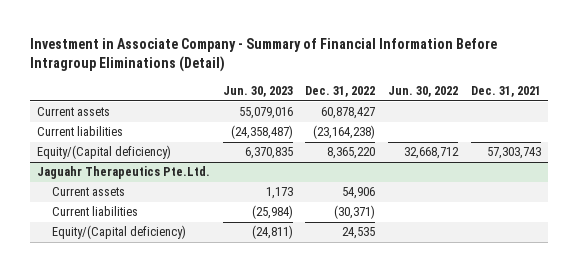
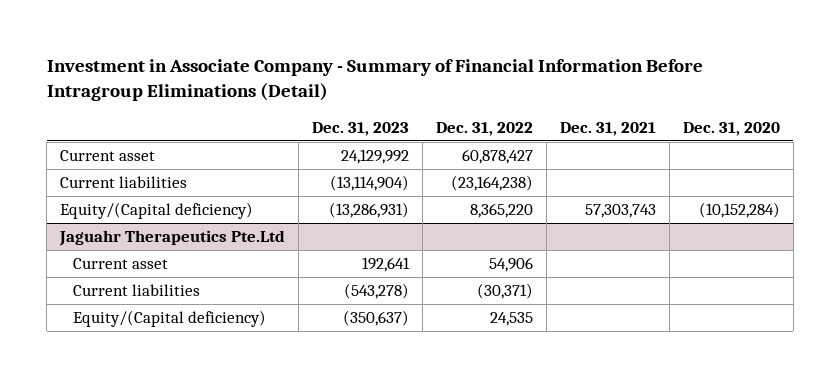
[222,86,293,98] Jun. 30, 2023 -> none
[388,86,459,98] Jun. 30, 2022 -> none
none -> [311,121,409,136] Dec. 31, 2023
none -> [682,121,780,136] Dec. 31, 2020
[36,107,110,117] Current assets -> [59,149,155,161] Current asset
[36,166,210,180] Jaguahr Therapeutics Pte.Ltd. -> [58,229,285,246] Jaguahr Therapeutics Pte.Ltd
[52,187,126,197] Current assets -> [72,257,168,269] Current asset

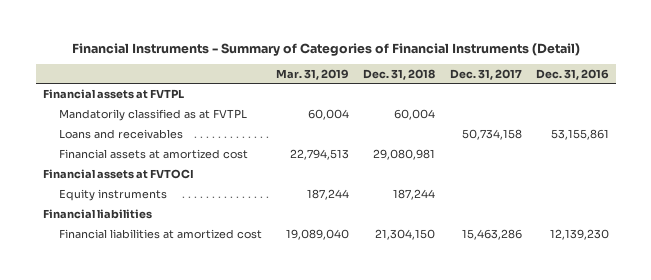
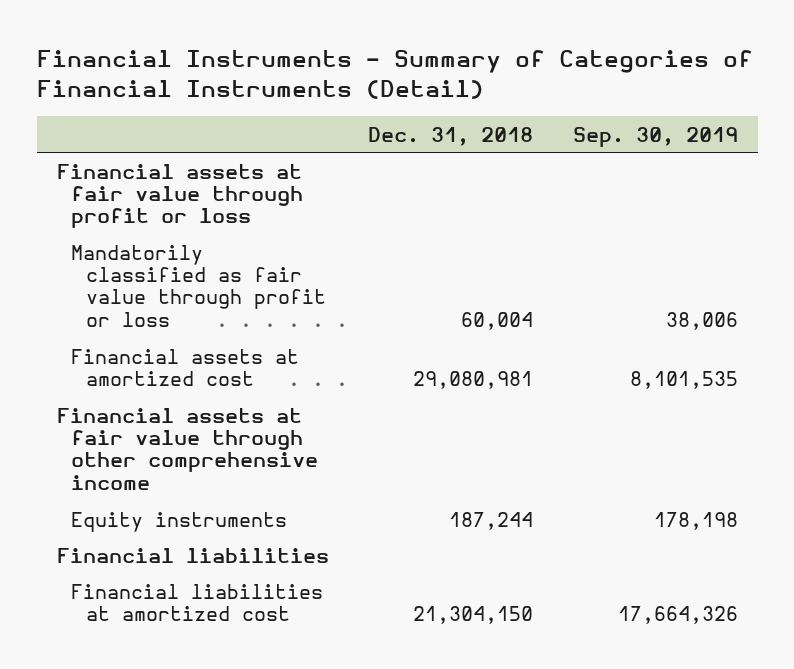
[276,68,350,80] Mar. 31, 2019 -> none
[449,68,522,80] Dec. 31, 2017 -> none
[535,68,609,80] Dec. 31, 2016 -> none
none -> [572,126,738,147] Sep. 30, 2019
[59,128,184,139] Loans and receivables -> none
[42,88,184,99] Financial assets at FVTPL -> [56,163,304,229] Financial assets at fair value through profit or loss
[59,108,248,121] Mandatorily classified as at FVTPL -> [71,244,326,327] Mandatorily classified as fair value through profit or loss
[42,168,194,179] Financial assets at FVTOCI -> [56,407,319,490] Financial assets at fair value through other comprehensive income

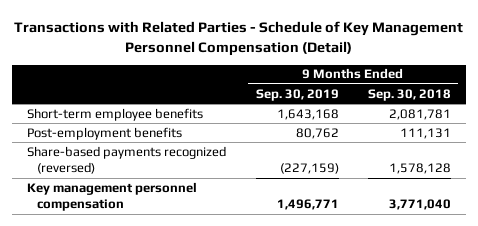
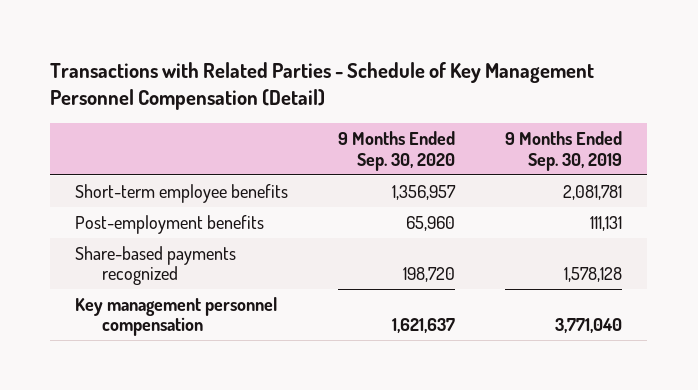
[368,88,452,101] Sep. 30, 2018 -> none
none -> [338,131,456,171] 9 Months Ended Sep. 30, 2020
[276,108,339,120] 1,643,168 -> [563,184,623,200] 2,081,781
[295,127,339,139] 80,762 -> [590,215,623,231] 111,131
[26,145,226,175] Share-based payments recognized (reversed) -> [75,245,237,286] Share-based payments recognized
[279,163,339,175] (227,159) -> [564,267,623,283] 1,578,128
[276,199,339,211] 1,496,771 -> [555,318,623,334] 3,771,040

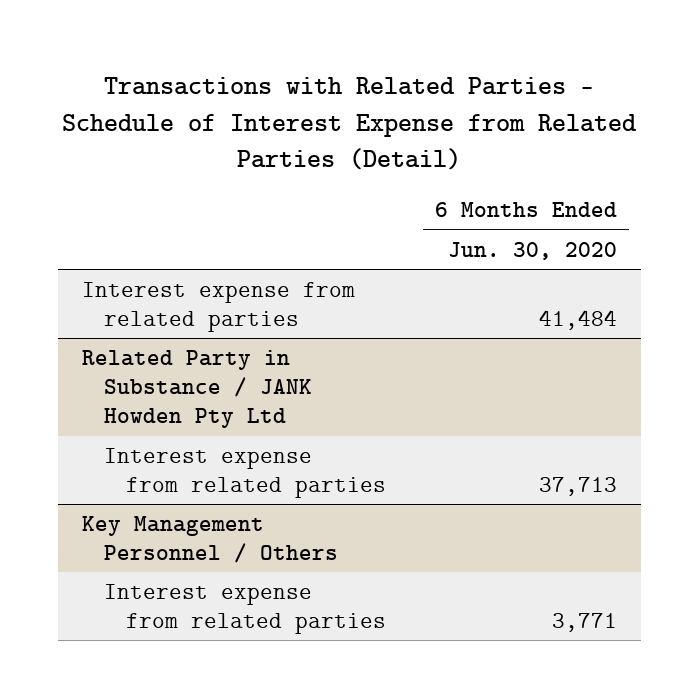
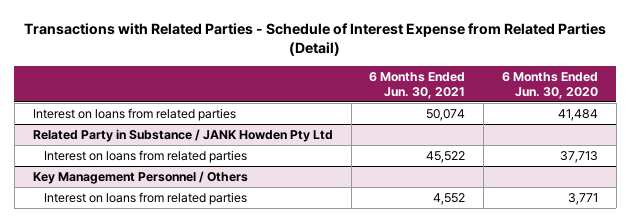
none -> [369,71,466,99] 6 Months Ended Jun. 30, 2021
[82,281,356,333] Interest expense from related parties -> [32,107,236,121] Interest on loans from related parties
[104,447,387,499] Interest expense from related parties -> [44,149,248,163] Interest on loans from related parties
[104,583,387,635] Interest expense from related parties -> [44,191,248,205] Interest on loans from related parties

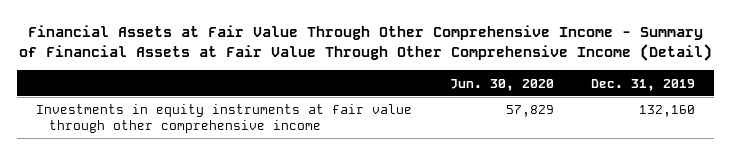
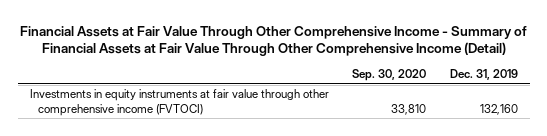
[449,78,554,91] Jun. 30, 2020 -> none
none -> [352,69,427,82] Sep. 30, 2020
[35,104,412,133] Investments in equity instruments at fair value through other comprehensive income -> [29,89,329,116] Investments in equity instruments at fair value through other comprehensive income (FVTOCI)

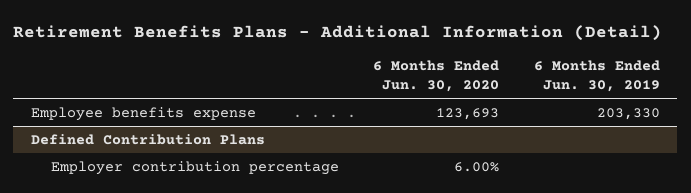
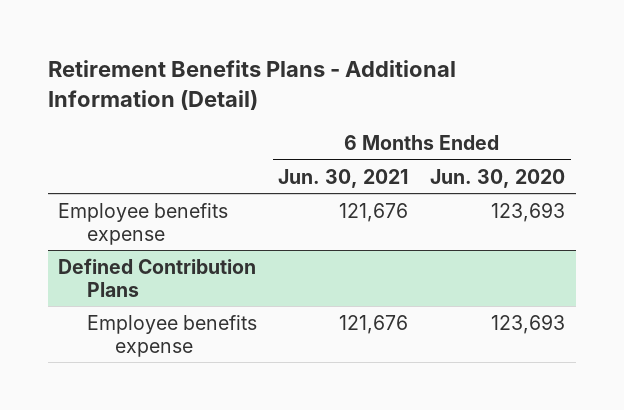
[533,60,660,93] 6 Months Ended Jun. 30, 2019 -> none
none -> [278,168,409,188] Jun. 30, 2021
[51,161,340,176] Employer contribution percentage -> none
none -> [86,314,257,357] Employee benefits expense

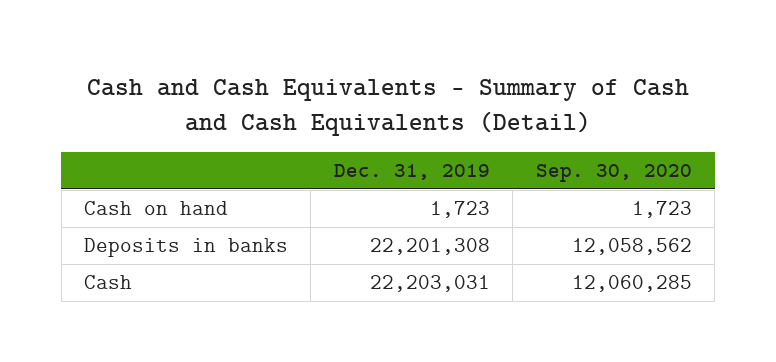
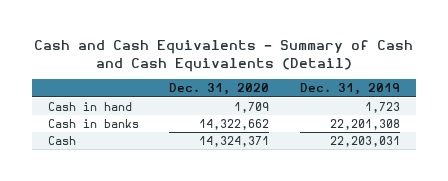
[535,163,692,182] Sep. 30, 2020 -> none
none -> [169,83,270,96] Dec. 31, 2020
[84,201,229,216] Cash on hand -> [47,101,132,111] Cash in hand
[84,238,289,258] Deposits in banks -> [47,118,139,128] Cash in banks

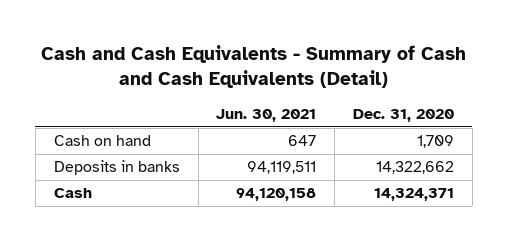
[300,83,401,96] Dec. 31, 2019 -> none
none -> [216,109,317,123] Jun. 30, 2021
[47,101,132,111] Cash in hand -> [53,135,151,147] Cash on hand
[47,118,139,128] Cash in banks -> [53,160,180,176] Deposits in banks

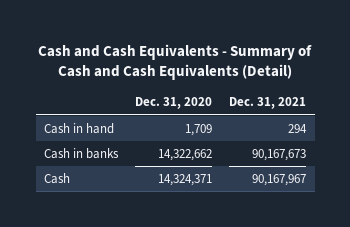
[216,109,317,123] Jun. 30, 2021 -> none
none -> [229,97,307,110] Dec. 31, 2021
[53,135,151,147] Cash on hand -> [44,122,115,134] Cash in hand
[53,160,180,176] Deposits in banks -> [44,147,120,159] Cash in banks

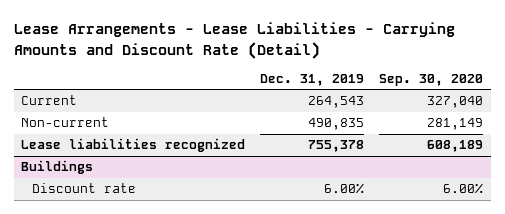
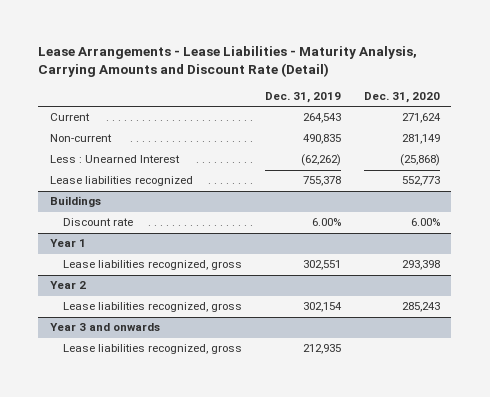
[13,22,455,59] Lease Arrangements - Lease Liabilities - Carrying Amounts and Discount Rate (Detail) -> [38,46,418,78] Lease Arrangements - Lease Liabilities - Maturity Analysis, Carrying Amounts and Discount Rate (Detail)
[379,74,484,87] Sep. 30, 2020 -> none
none -> [363,92,440,104] Dec. 31, 2020
none -> [49,155,180,164] Less : Unearned Interest
none -> [49,239,86,248] Year 1
none -> [62,260,242,271] Lease liabilities recognized, gross
none -> [49,281,86,290] Year 2
none -> [62,302,242,313] Lease liabilities recognized, gross
none -> [49,323,160,332] Year 3 and onwards
none -> [62,344,242,355] Lease liabilities recognized, gross

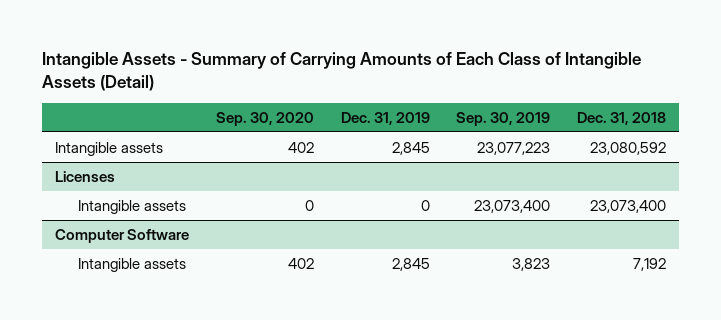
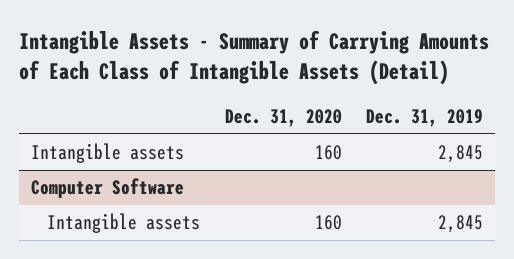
[215,111,314,126] Sep. 30, 2020 -> none
[456,111,551,126] Sep. 30, 2019 -> none
[576,111,666,125] Dec. 31, 2018 -> none
none -> [224,108,342,127] Dec. 31, 2020
[55,171,116,183] Licenses -> none
[77,200,186,215] Intangible assets -> none

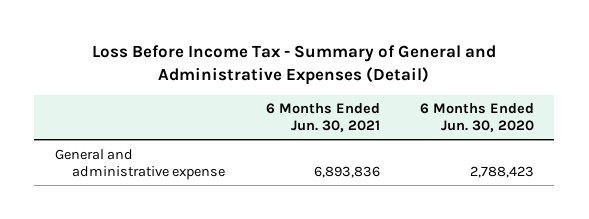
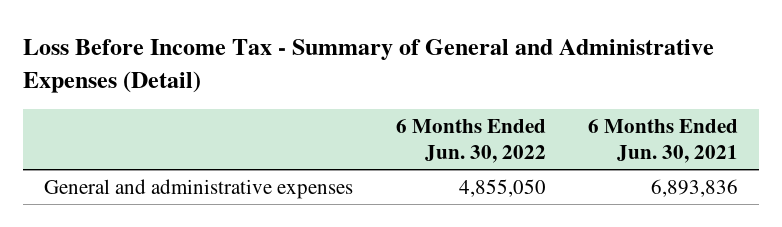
[419,103,534,133] 6 Months Ended Jun. 30, 2020 -> none
none -> [395,118,546,164] 6 Months Ended Jun. 30, 2022
[54,148,226,180] General and administrative expense -> [44,178,354,199] General and administrative expenses

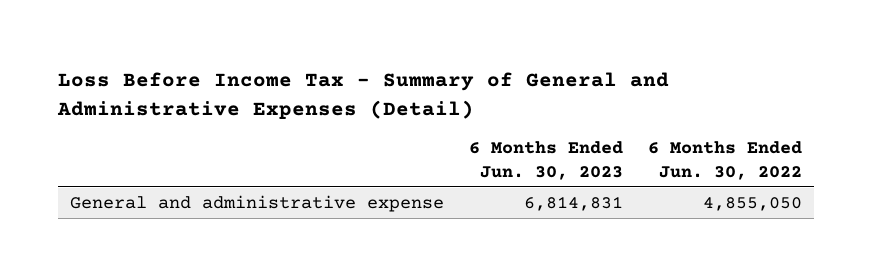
[588,118,739,164] 6 Months Ended Jun. 30, 2021 -> none
none -> [468,141,623,181] 6 Months Ended Jun. 30, 2023
[44,178,354,199] General and administrative expenses -> [70,195,445,213] General and administrative expense

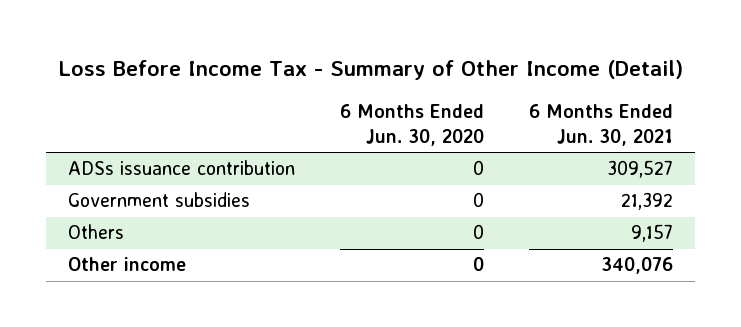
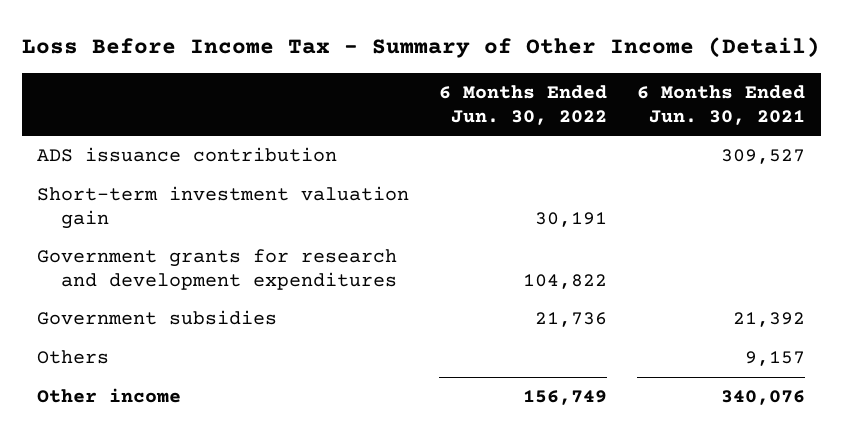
[339,103,484,146] 6 Months Ended Jun. 30, 2020 -> none
none -> [439,85,608,125] 6 Months Ended Jun. 30, 2022
[67,160,295,176] ADSs issuance contribution -> [37,147,338,163] ADS issuance contribution
none -> [37,186,410,229] Short-term investment valuation gain
none -> [37,249,398,290] Government grants for research and development expenditures

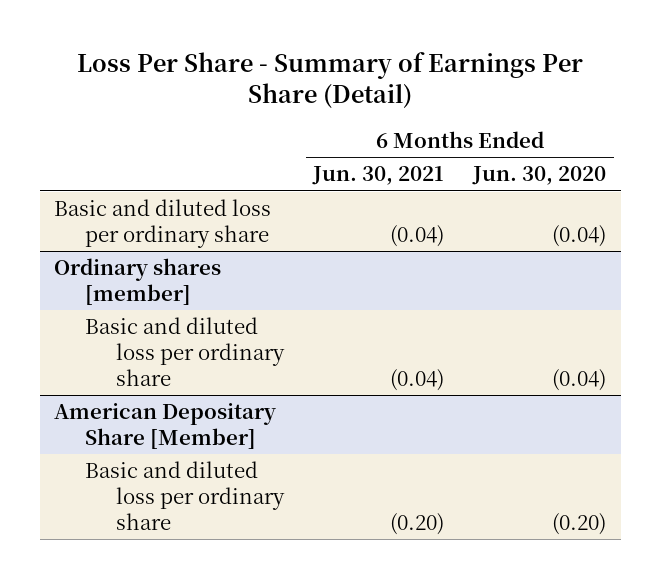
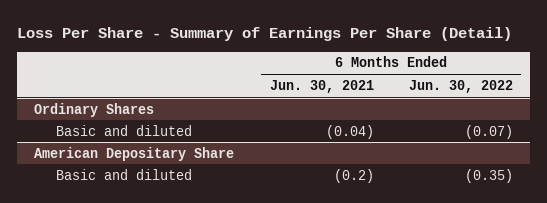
[472,166,607,186] Jun. 30, 2020 -> none
none -> [408,79,513,93] Jun. 30, 2022
[54,199,272,249] Basic and diluted loss per ordinary share -> none
[85,317,286,387] Basic and diluted loss per ordinary share -> none
[85,461,286,531] Basic and diluted loss per ordinary share -> none
[54,258,222,306] Ordinary shares [member] -> [34,102,155,117] Ordinary Shares
none -> [55,124,192,136] Basic and diluted
[54,403,277,450] American Depositary Share [Member] -> [34,146,235,161] American Depositary Share
none -> [55,168,192,180] Basic and diluted

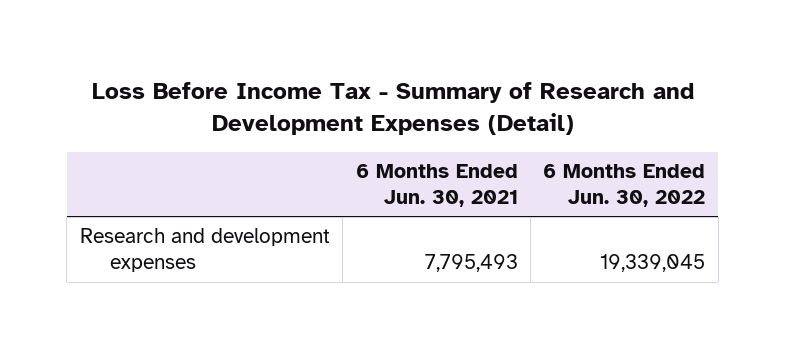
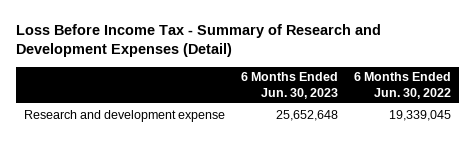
[355,164,518,207] 6 Months Ended Jun. 30, 2021 -> none
none -> [240,72,338,99] 6 Months Ended Jun. 30, 2023
[79,228,330,273] Research and development expenses -> [23,109,225,122] Research and development expense

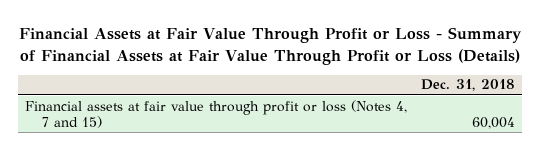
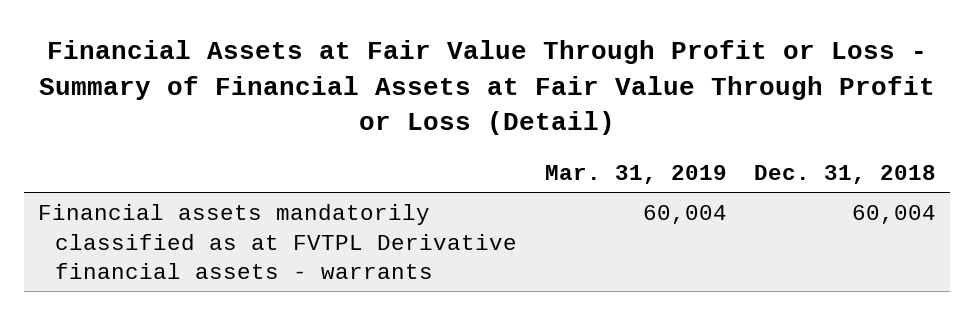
[18,27,522,65] Financial Assets at Fair Value Through Profit or Loss - Summary of Financial Assets at Fair Value Through Profit or Loss (Details) -> [39,40,936,135] Financial Assets at Fair Value Through Profit or Loss - Summary of Financial Assets at Fair Value Through Profit or Loss (Detail)
none -> [544,164,727,184] Mar. 31, 2019
[24,99,407,128] Financial assets at fair value through profit or loss (Notes 4, 7 and 15) -> [38,204,517,279] Financial assets mandatorily classified as at FVTPL Derivative financial assets - warrants

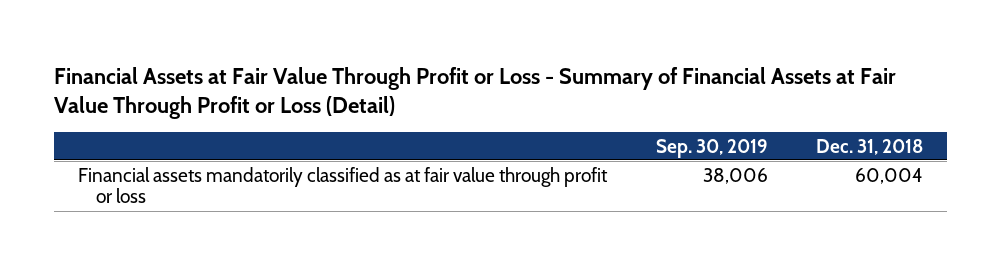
[544,164,727,184] Mar. 31, 2019 -> none
none -> [655,138,768,158] Sep. 30, 2019
[38,204,517,279] Financial assets mandatorily classified as at FVTPL Derivative financial assets - warrants -> [78,166,609,204] Financial assets mandatorily classified as at fair value through profit or loss

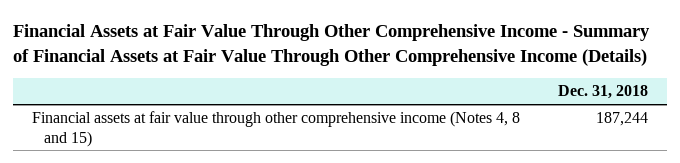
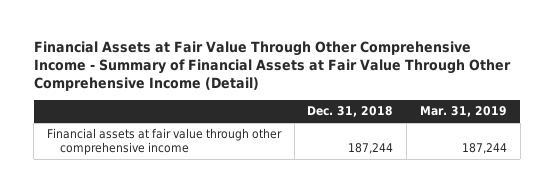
[12,24,650,67] Financial Assets at Fair Value Through Other Comprehensive Income - Summary of Financial Assets at Fair Value Through Other Comprehensive Income (Details) -> [33,40,511,92] Financial Assets at Fair Value Through Other Comprehensive Income - Summary of Financial Assets at Fair Value Through Other Comprehensive Income (Detail)
none -> [419,106,507,118] Mar. 31, 2019
[31,111,520,147] Financial assets at fair value through other comprehensive income (Notes 4, 8 and 15) -> [46,128,282,156] Financial assets at fair value through other comprehensive income

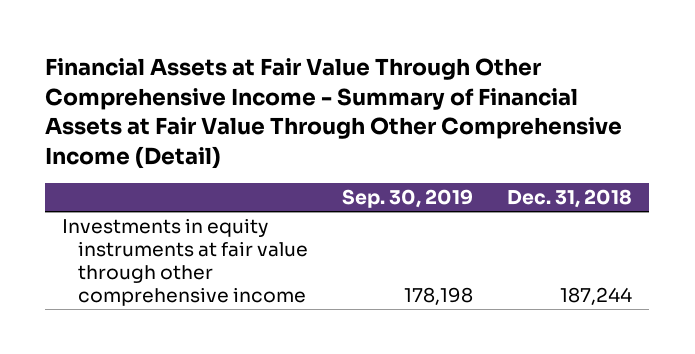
[419,106,507,118] Mar. 31, 2019 -> none
none -> [342,188,474,208] Sep. 30, 2019
[46,128,282,156] Financial assets at fair value through other comprehensive income -> [62,218,309,306] Investments in equity instruments at fair value through other comprehensive income

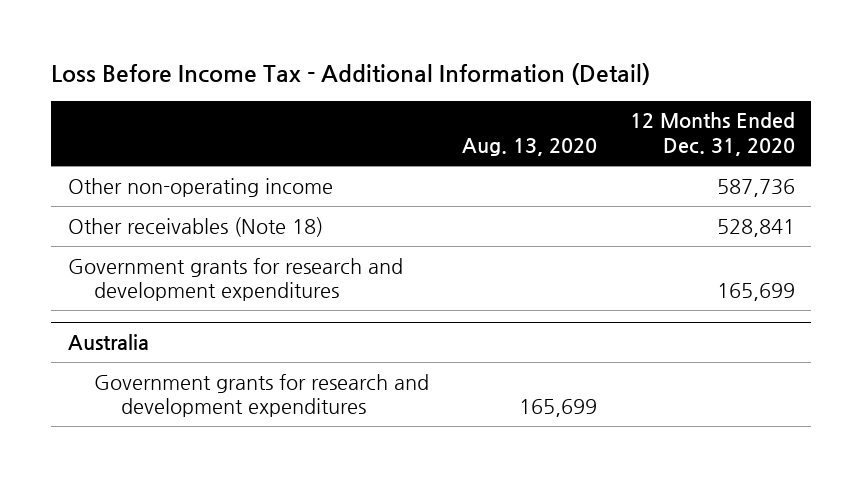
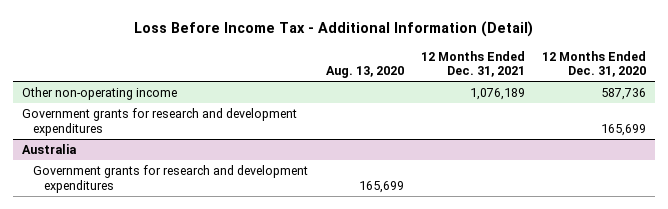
none -> [421,50,526,78] 12 Months Ended Dec. 31, 2021
[67,216,323,237] Other receivables (Note 18) -> none

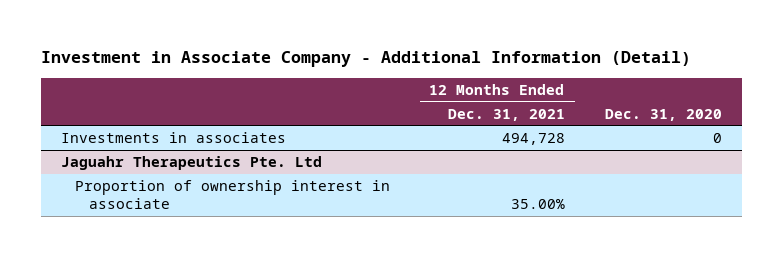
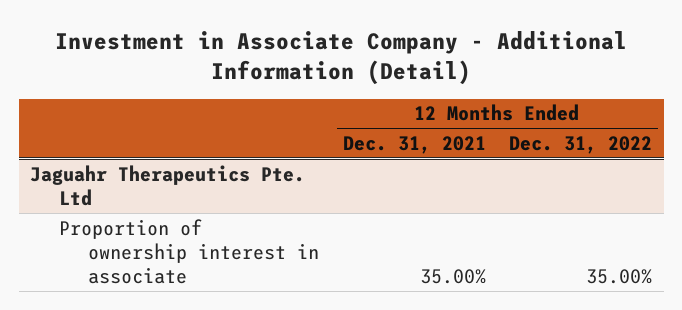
[604,108,722,121] Dec. 31, 2020 -> none
none -> [508,135,652,154] Dec. 31, 2022
[60,132,286,144] Investments in associates -> none

